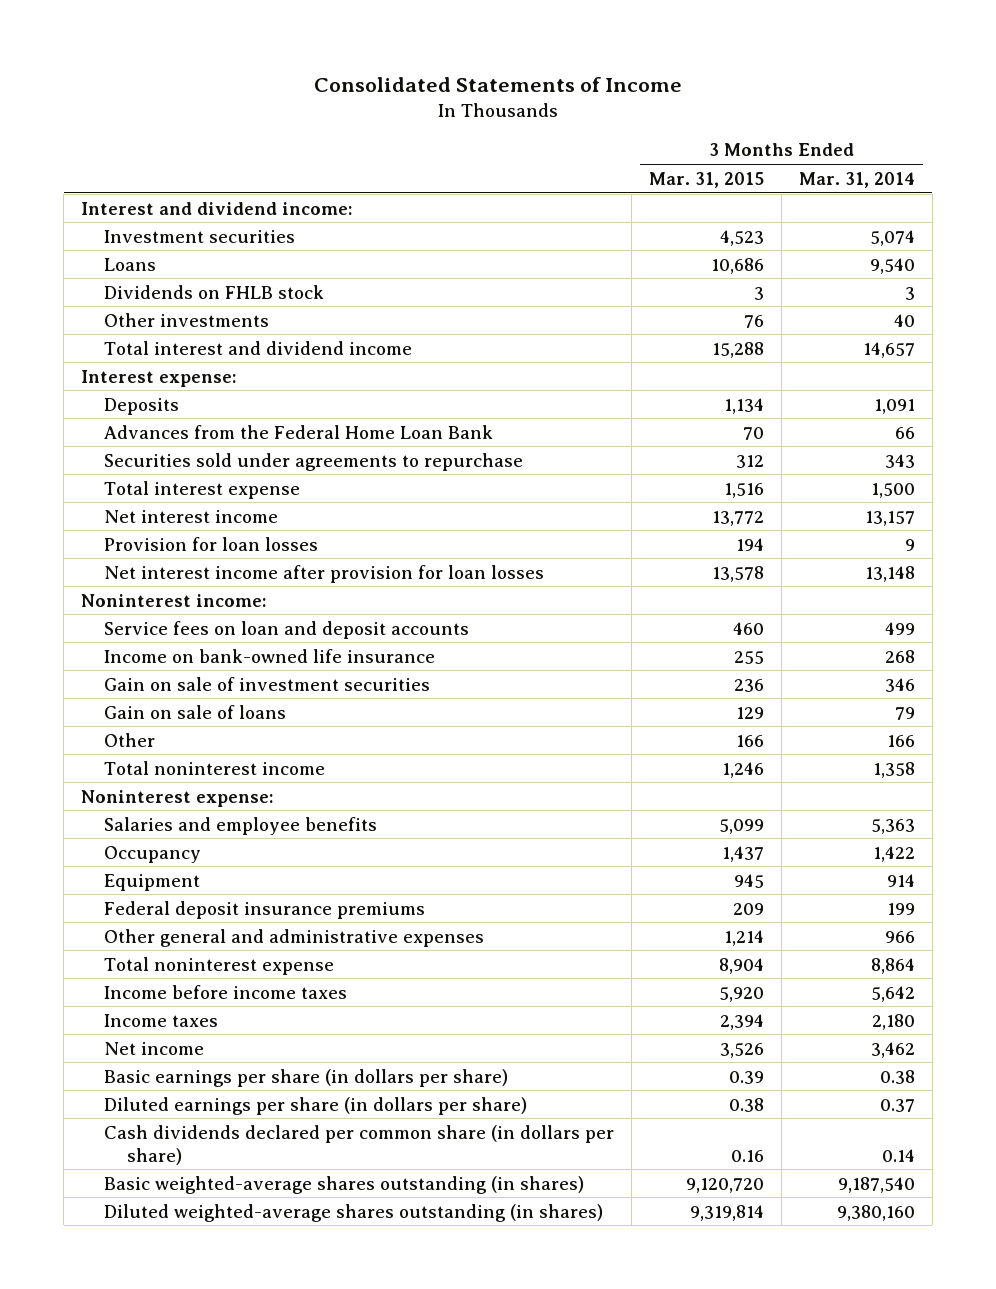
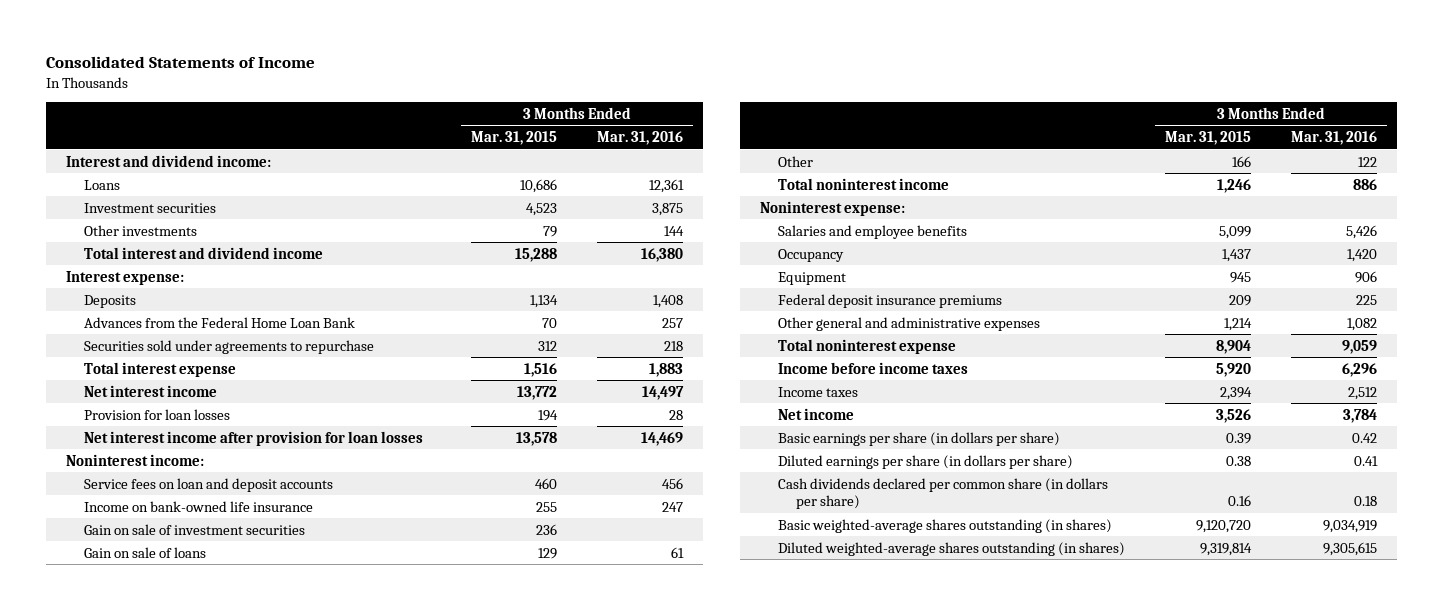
[798,171,915,188] Mar. 31, 2014 -> none
none -> [597,131,684,146] Mar. 31, 2016
[103,284,324,299] Dividends on FHLB stock -> none
[103,229,295,243] Investment securities -> [84,202,217,213] Investment securities
[743,314,764,328] 76 -> [543,225,558,237] 79

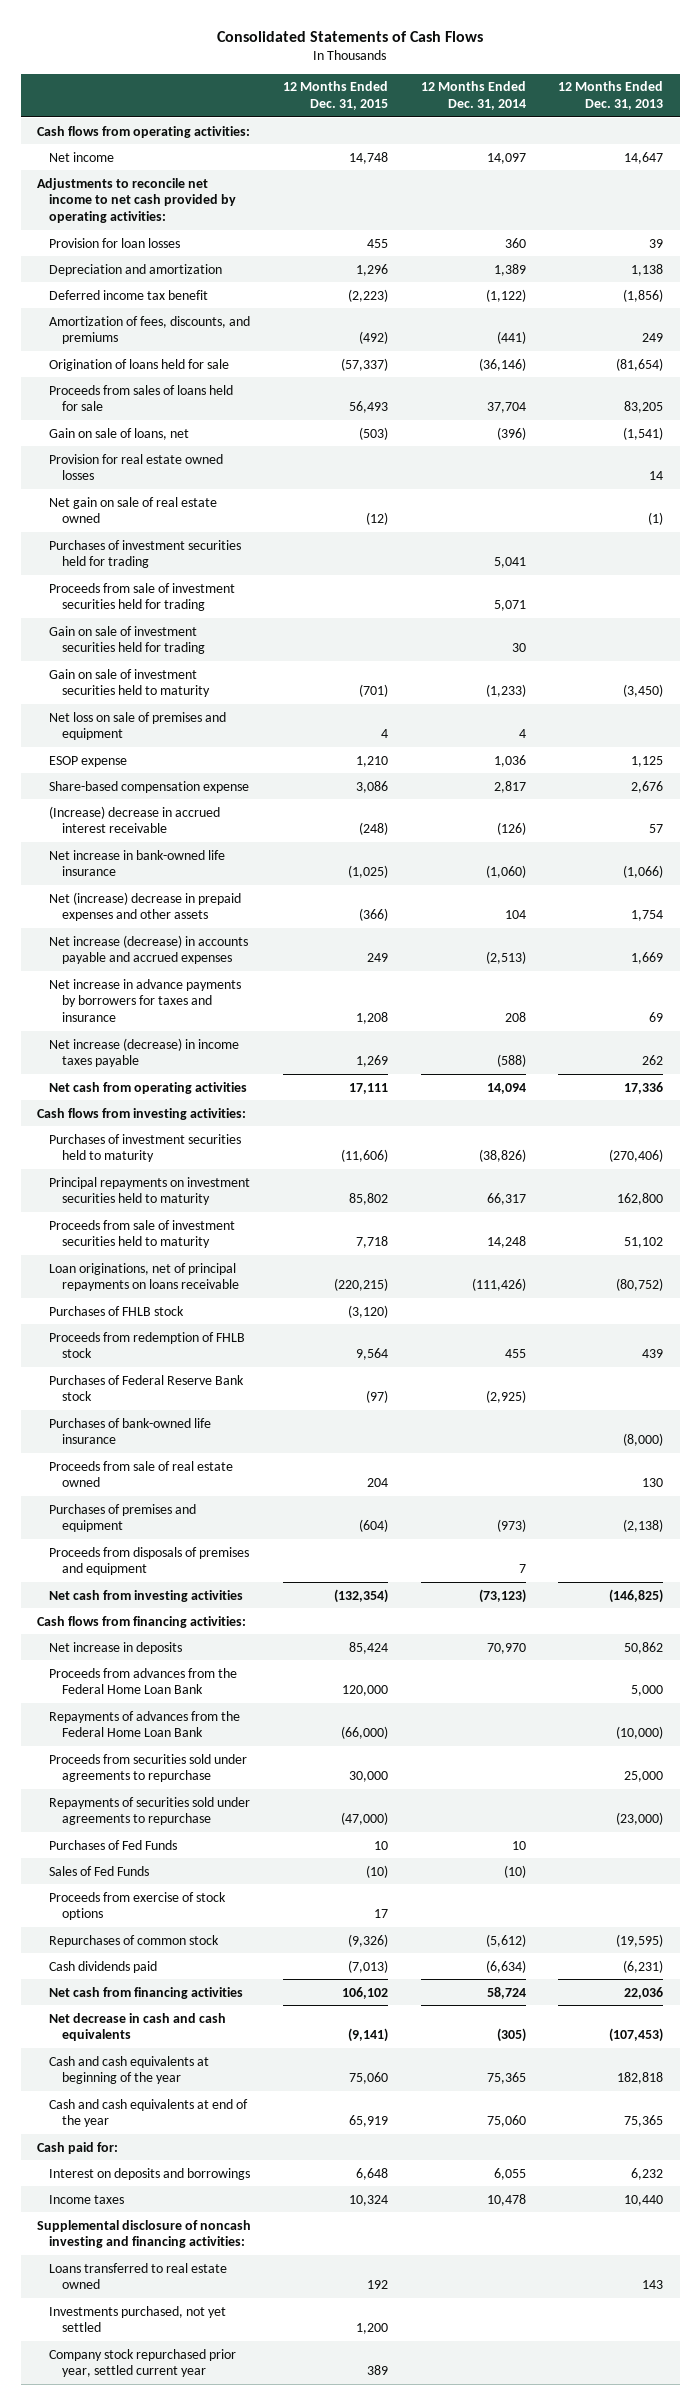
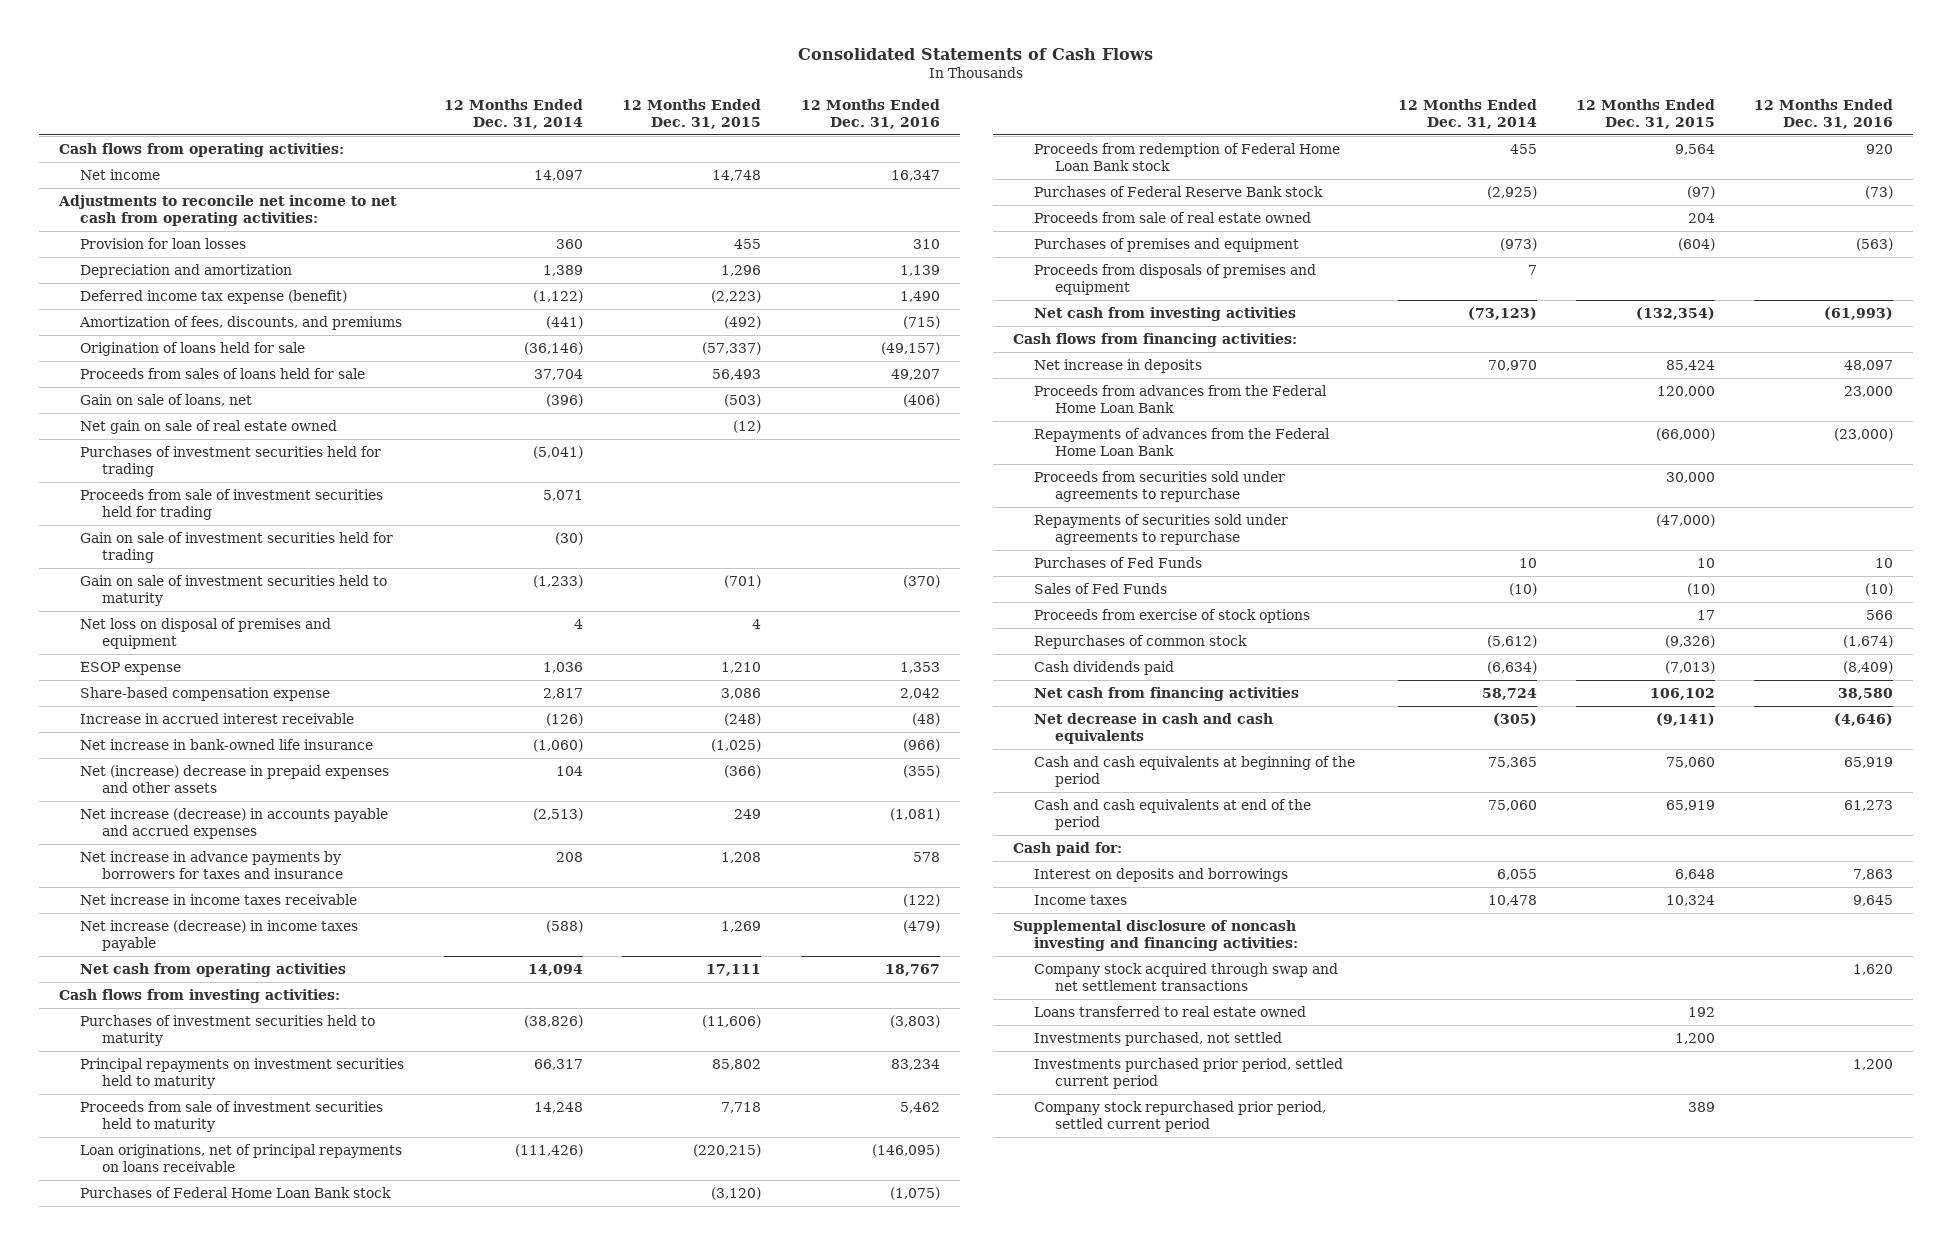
[558,81,664,110] 12 Months Ended Dec. 31, 2013 -> none
none -> [800,98,940,130] 12 Months Ended Dec. 31, 2016
[37,177,237,224] Adjustments to reconcile net income to net cash provided by operating activities: -> [58,194,398,227] Adjustments to reconcile net income to net cash from operating activities:
[49,289,209,300] Deferred income tax benefit -> [80,289,348,304] Deferred income tax expense (benefit)
[49,453,224,481] Provision for real estate owned losses -> none
[493,557,526,569] 5,041 -> [532,445,583,459] (5,041)
[511,643,526,653] 30 -> [554,531,583,545] (30)
[49,711,227,741] Net loss on sale of premises and equipment -> [80,617,332,650] Net loss on disposal of premises and equipment
[49,805,221,834] (Increase) decrease in accrued interest receivable -> [80,712,355,724] Increase in accrued interest receivable
none -> [80,893,358,905] Net increase in income taxes receivable
[49,1305,185,1316] Purchases of FHLB stock -> [80,1186,392,1198] Purchases of Federal Home Loan Bank stock
[49,1331,246,1359] Proceeds from redemption of FHLB stock -> [1034,142,1341,172] Proceeds from redemption of Federal Home Loan Bank stock
[49,1417,212,1445] Purchases of bank-owned life insurance -> none
[49,2055,210,2085] Cash and cash equivalents at beginning of the year -> [1034,755,1356,788] Cash and cash equivalents at beginning of the period
[49,2098,249,2128] Cash and cash equivalents at end of the year -> [1034,798,1312,831] Cash and cash equivalents at end of the period
none -> [1034,962,1339,992] Company stock acquired through swap and net settlement transactions
[49,2305,227,2333] Investments purchased, not yet settled -> [1034,1031,1283,1046] Investments purchased, not settled
none -> [1034,1057,1344,1090] Investments purchased prior period, settled current period
[49,2348,237,2378] Company stock repurchased prior year, settled current year -> [1034,1100,1327,1133] Company stock repurchased prior period, settled current period

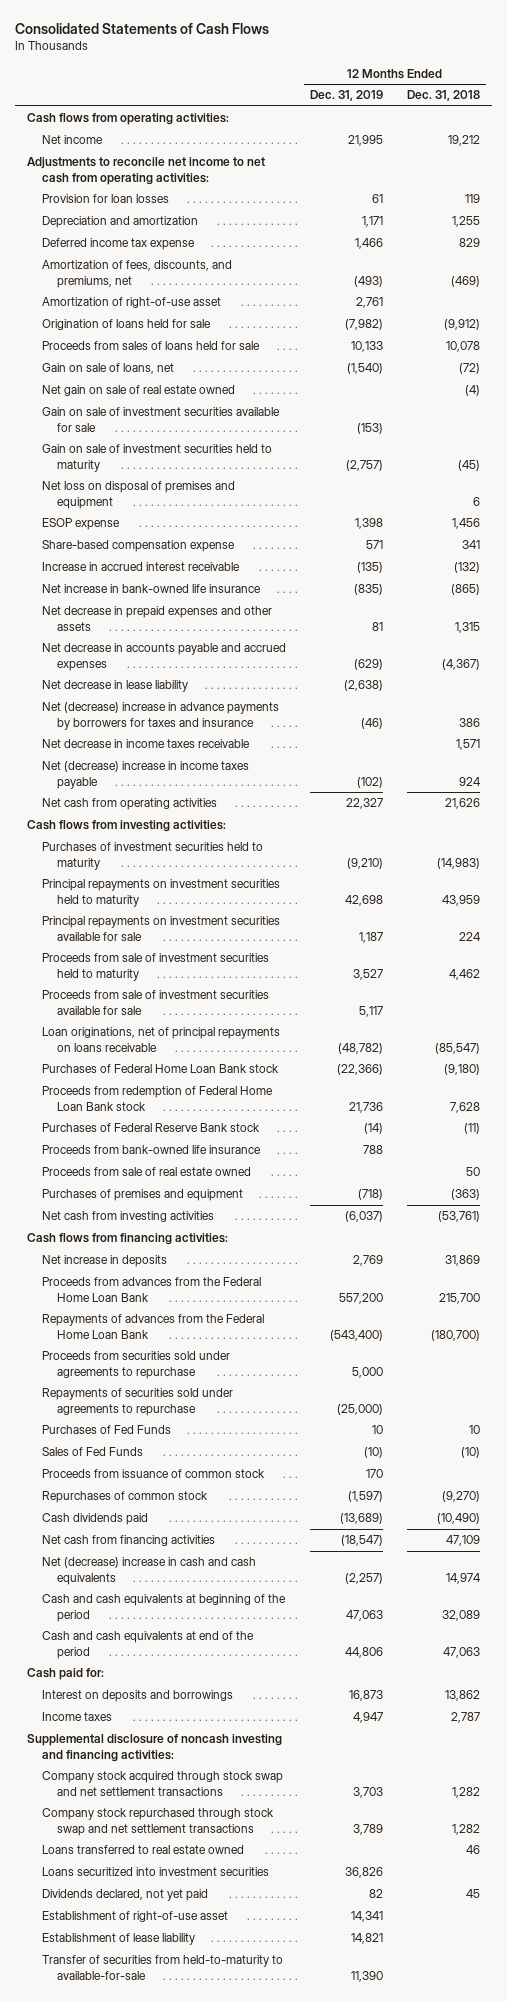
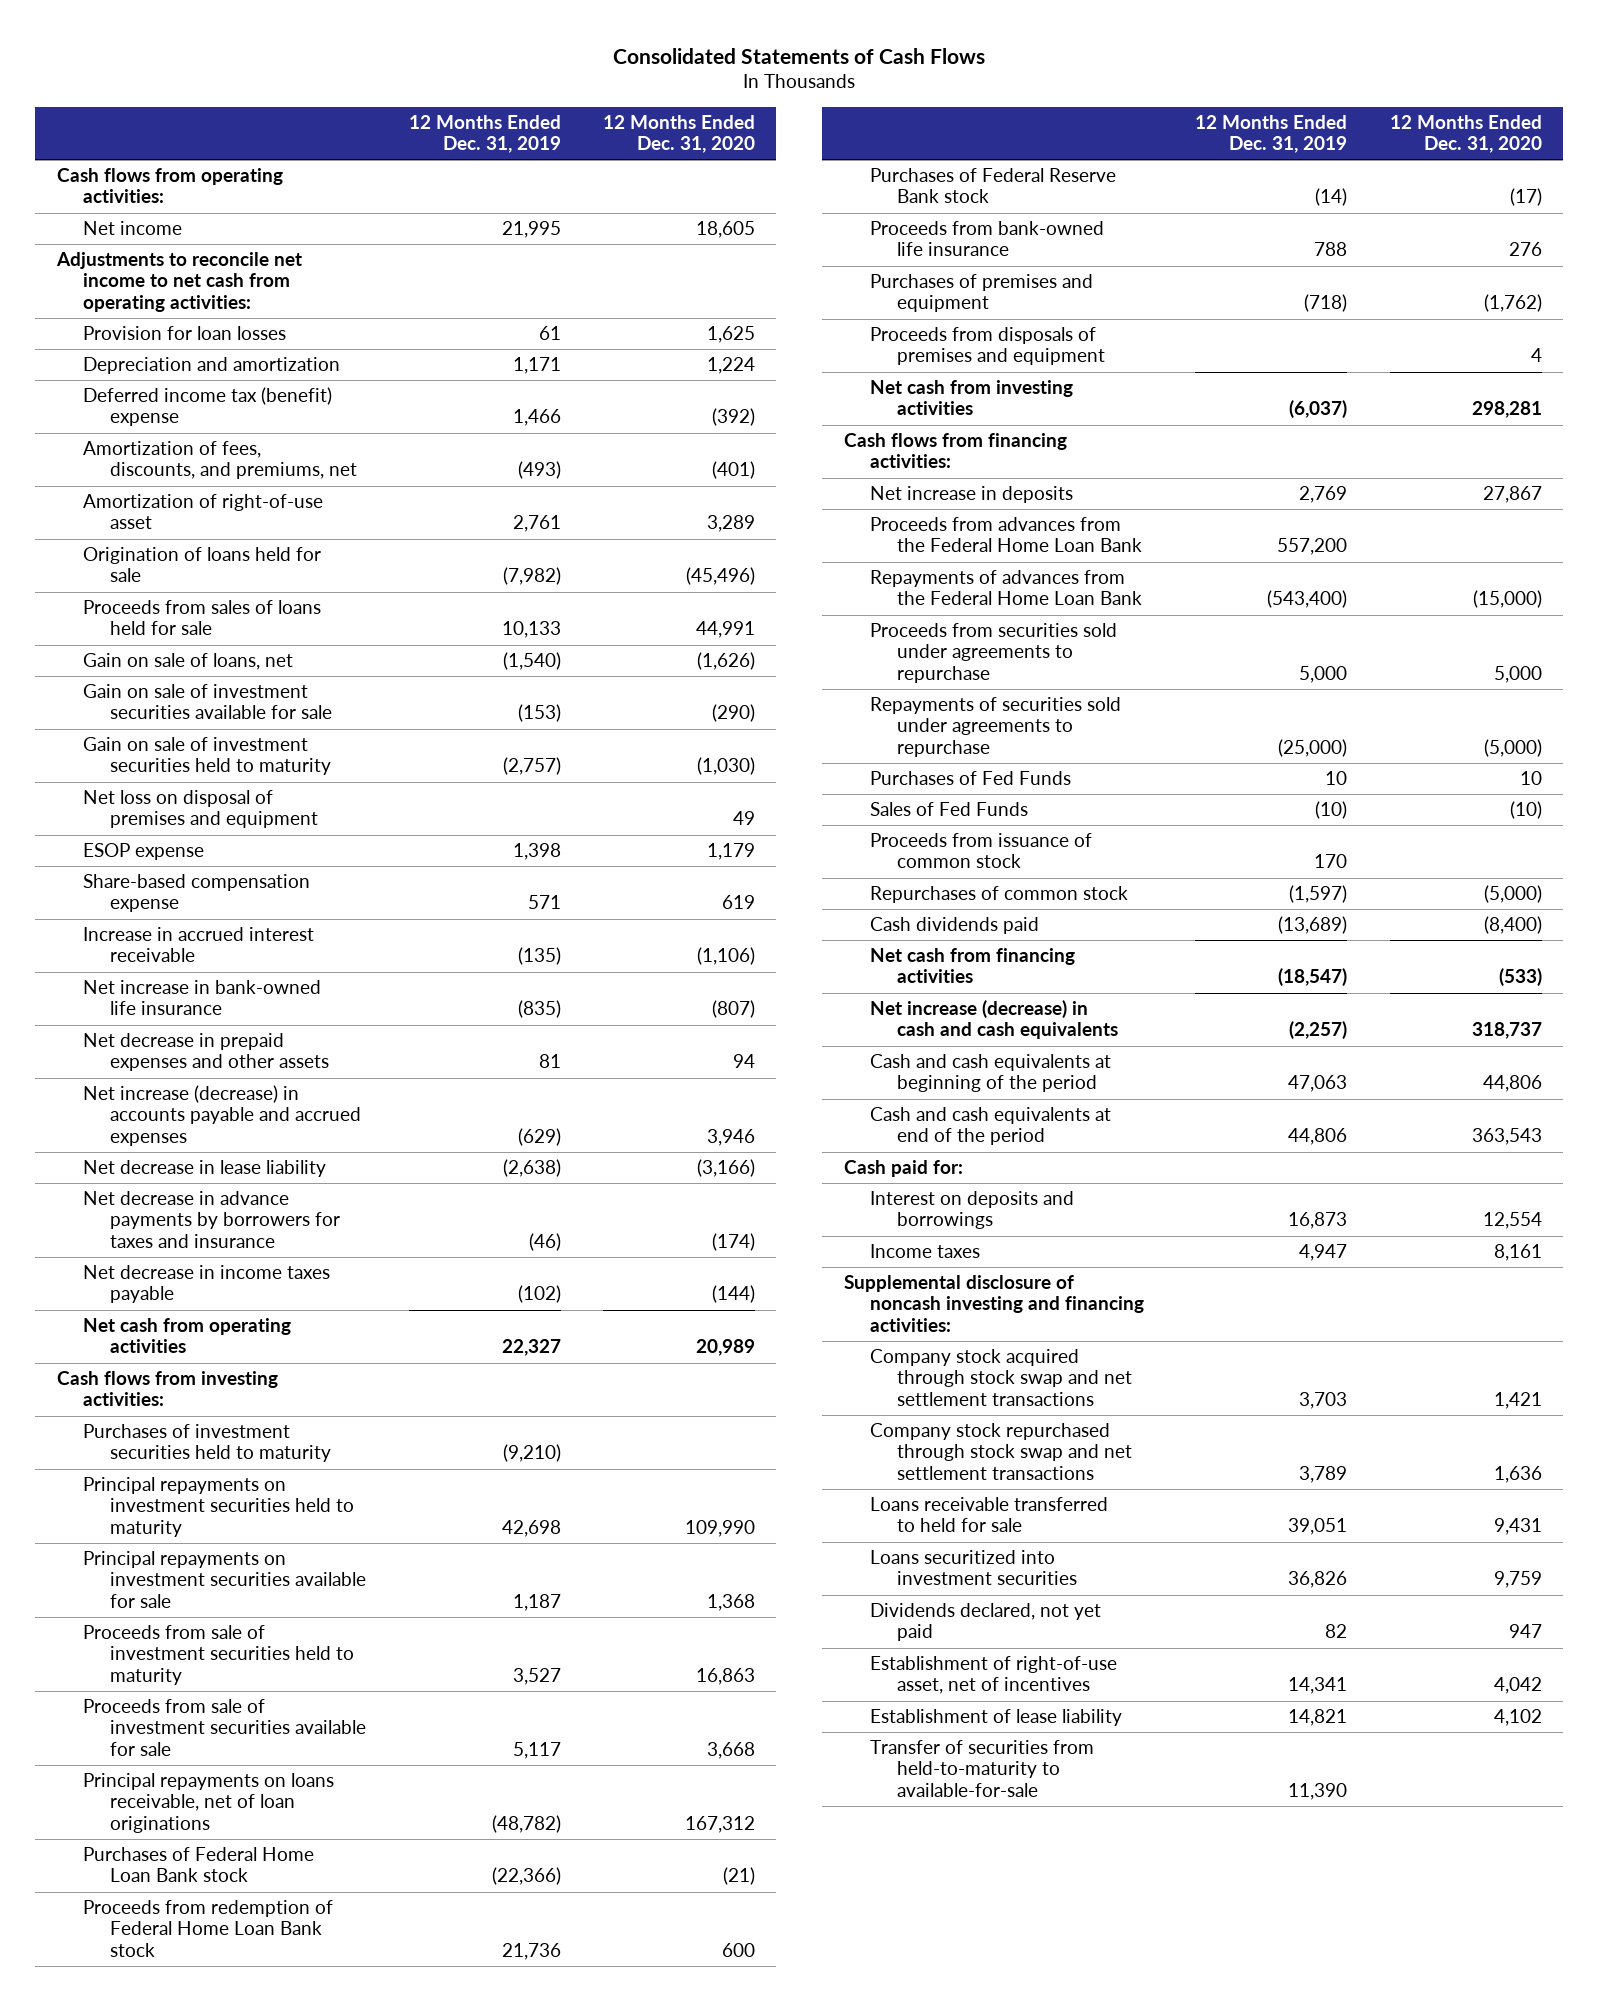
[406,90,480,102] Dec. 31, 2018 -> none
none -> [603,114,756,154] 12 Months Ended Dec. 31, 2020
[42,238,196,251] Deferred income tax expense -> [83,387,333,427] Deferred income tax (benefit) expense
[42,385,236,397] Net gain on sale of real estate owned -> none
[42,643,287,672] Net decrease in accounts payable and accrued expenses -> [83,1085,361,1146] Net increase (decrease) in accounts payable and accrued expenses
[42,739,251,749] Net decrease in income taxes receivable -> none
[42,702,280,731] Net (decrease) increase in advance payments by borrowers for taxes and insurance -> [83,1191,340,1248] Net decrease in advance payments by borrowers for taxes and insurance
[42,761,250,790] Net (decrease) increase in income taxes payable -> [83,1265,331,1304] Net decrease in income taxes payable
[42,1027,281,1053] Loan originations, net of principal repayments on loans receivable -> [83,1773,335,1833] Principal repayments on loans receivable, net of loan originations
[42,1167,252,1177] Proceeds from sale of real estate owned -> none
none -> [870,327,1105,366] Proceeds from disposals of premises and equipment
[42,1557,257,1586] Net (decrease) increase in cash and cash equivalents -> [870,1000,1118,1040] Net increase (decrease) in cash and cash equivalents
[42,1845,245,1855] Loans transferred to real estate owned -> none
none -> [870,1497,1109,1533] Loans receivable transferred to held for sale
[42,1911,229,1923] Establishment of right-of-use asset -> [870,1656,1118,1695] Establishment of right-of-use asset, net of incentives

